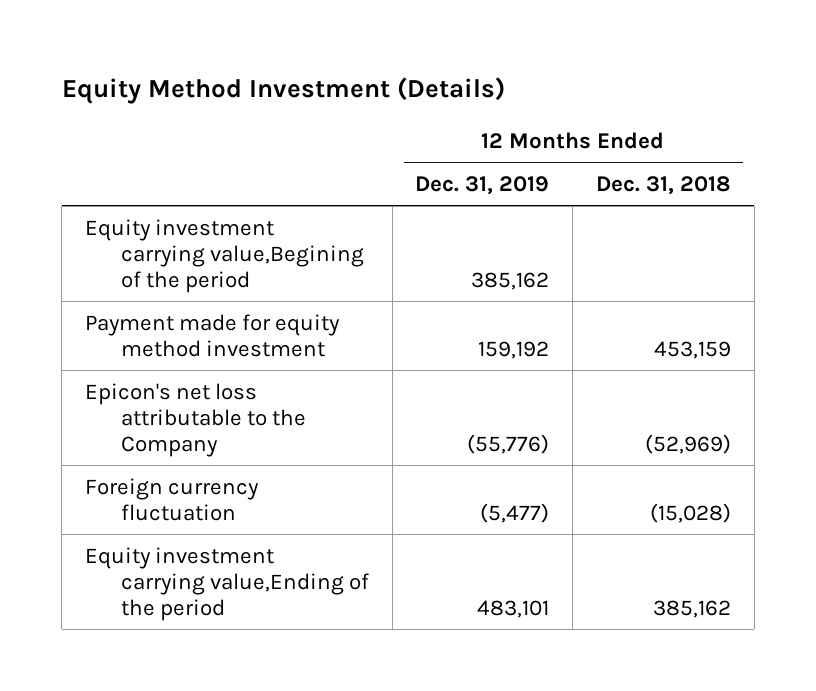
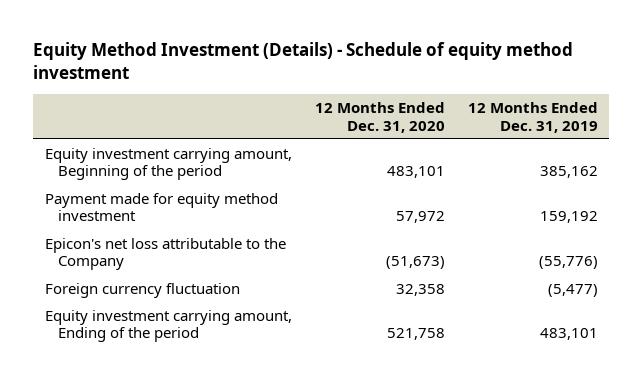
[61,76,505,104] Equity Method Investment (Details) -> [33,42,574,80] Equity Method Investment (Details) - Schedule of equity method investment
[596,175,732,195] Dec. 31, 2018 -> none
none -> [314,102,445,133] 12 Months Ended Dec. 31, 2020
[85,218,364,294] Equity investment carrying value,Begining of the period -> [44,147,292,181] Equity investment carrying amount, Beginning of the period
[85,546,369,622] Equity investment carrying value,Ending of the period -> [44,309,292,343] Equity investment carrying amount, Ending of the period

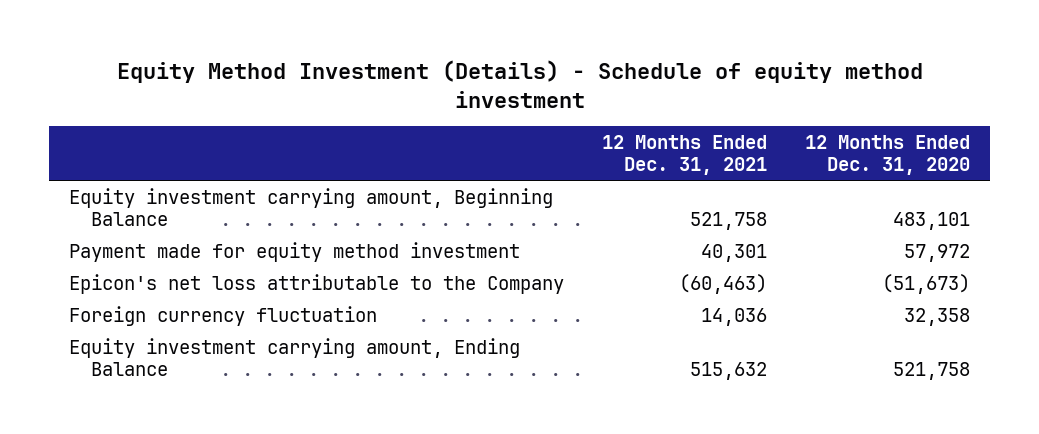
[467,102,598,133] 12 Months Ended Dec. 31, 2019 -> none
none -> [602,135,768,176] 12 Months Ended Dec. 31, 2021
[44,147,292,181] Equity investment carrying amount, Beginning of the period -> [68,187,553,226] Equity investment carrying amount, Beginning Balance
[44,309,292,343] Equity investment carrying amount, Ending of the period -> [68,337,520,376] Equity investment carrying amount, Ending Balance

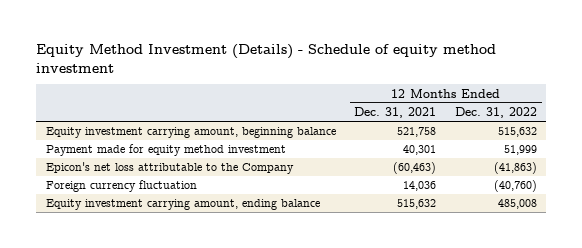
[805,135,971,176] 12 Months Ended Dec. 31, 2020 -> none
none -> [454,107,537,119] Dec. 31, 2022
[68,187,553,226] Equity investment carrying amount, Beginning Balance -> [45,127,336,139] Equity investment carrying amount, beginning balance
[68,337,520,376] Equity investment carrying amount, Ending Balance -> [45,199,320,211] Equity investment carrying amount, ending balance

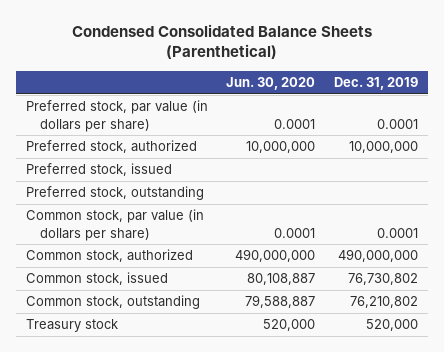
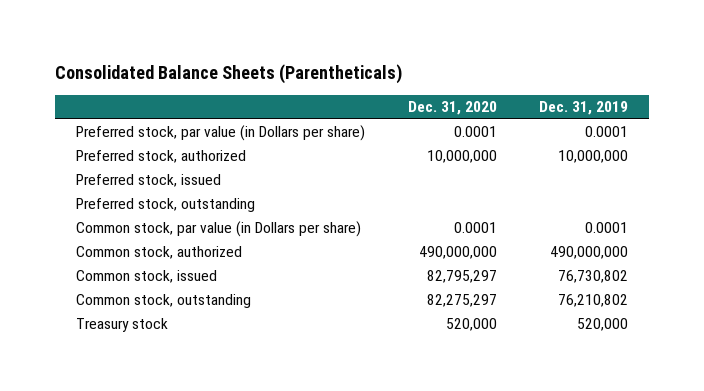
[71,23,372,60] Condensed Consolidated Balance Sheets (Parenthetical) -> [54,64,402,85] Consolidated Balance Sheets (Parentheticals)
[226,77,316,91] Jun. 30, 2020 -> none
none -> [407,101,497,116] Dec. 31, 2020
[25,100,208,132] Preferred stock, par value (in dollars per share) -> [76,125,366,142] Preferred stock, par value (in Dollars per share)
[25,209,204,241] Common stock, par value (in dollars per share) -> [76,221,362,238] Common stock, par value (in Dollars per share)

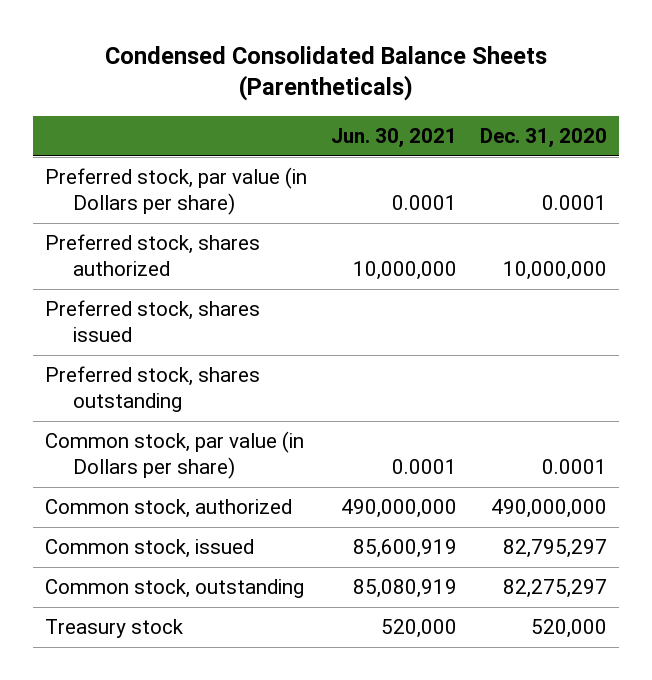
[54,64,402,85] Consolidated Balance Sheets (Parentheticals) -> [105,45,548,102] Condensed Consolidated Balance Sheets (Parentheticals)
[539,101,629,116] Dec. 31, 2019 -> none
none -> [330,127,457,148] Jun. 30, 2021
[76,150,247,164] Preferred stock, authorized -> [44,234,260,276] Preferred stock, shares authorized
[76,174,222,188] Preferred stock, issued -> [44,300,260,342] Preferred stock, shares issued
[76,198,256,213] Preferred stock, outstanding -> [44,366,260,412] Preferred stock, shares outstanding

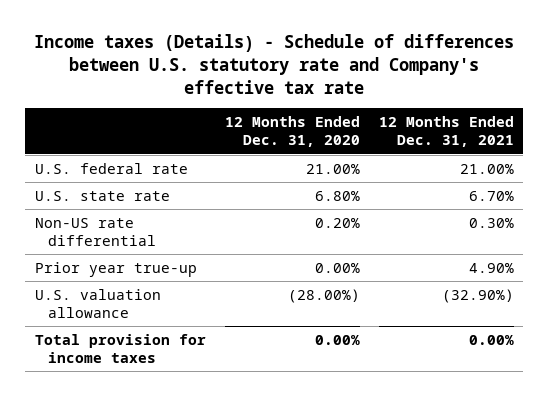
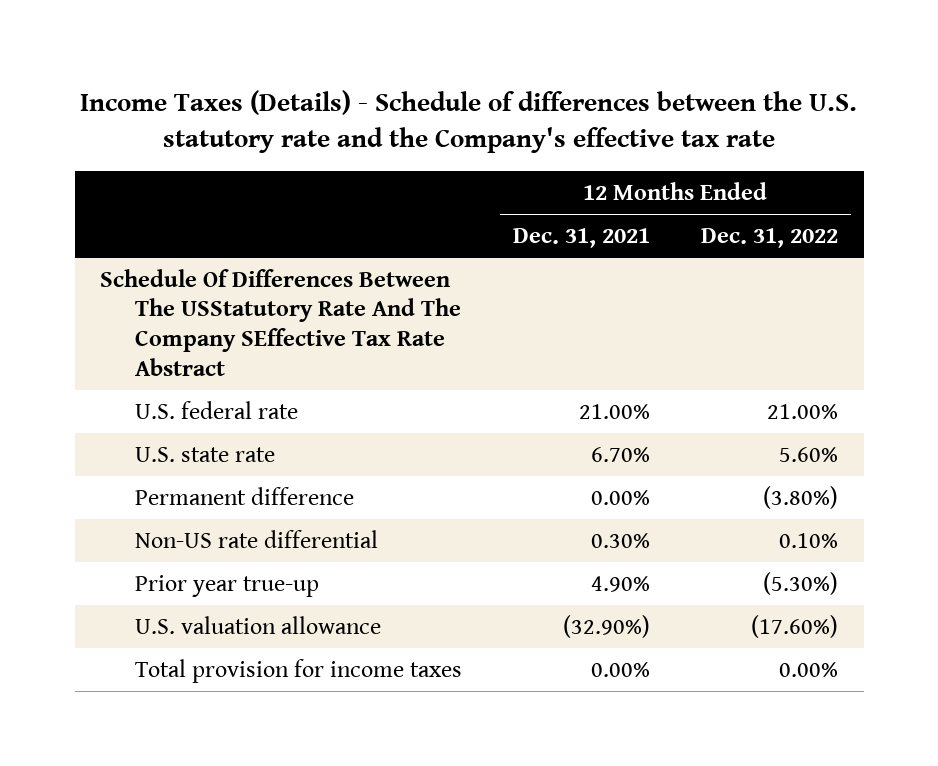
[34,34,515,94] Income taxes (Details) - Schedule of differences between U.S. statutory rate and Company's effective tax rate -> [80,90,858,154] Income Taxes (Details) - Schedule of differences between the U.S. statutory rate and the Company's effective tax rate
[224,115,360,148] 12 Months Ended Dec. 31, 2020 -> none
none -> [700,227,838,248] Dec. 31, 2022
none -> [100,268,461,376] Schedule Of Differences Between The USStatutory Rate And The Company SEffective Tax Rate Abstract
none -> [134,486,354,505] Permanent difference

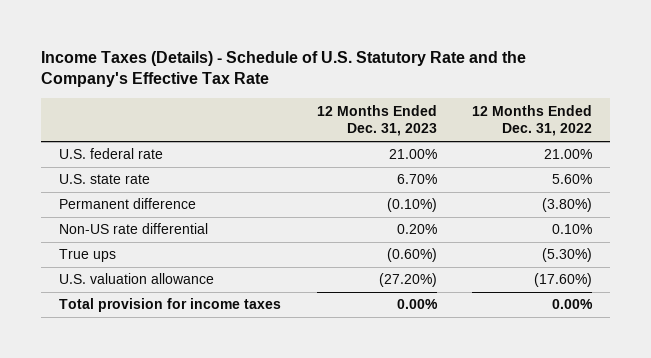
[80,90,858,154] Income Taxes (Details) - Schedule of differences between the U.S. statutory rate and the Company's effective tax rate -> [41,50,527,88] Income Taxes (Details) - Schedule of U.S. Statutory Rate and the Company's Effective Tax Rate
[512,227,650,248] Dec. 31, 2021 -> none
none -> [316,104,437,137] 12 Months Ended Dec. 31, 2023
[100,268,461,376] Schedule Of Differences Between The USStatutory Rate And The Company SEffective Tax Rate Abstract -> none
[134,574,319,597] Prior year true-up -> [59,249,117,263] True ups

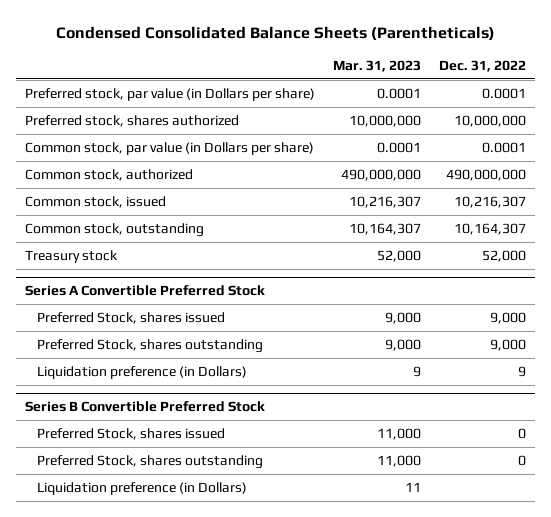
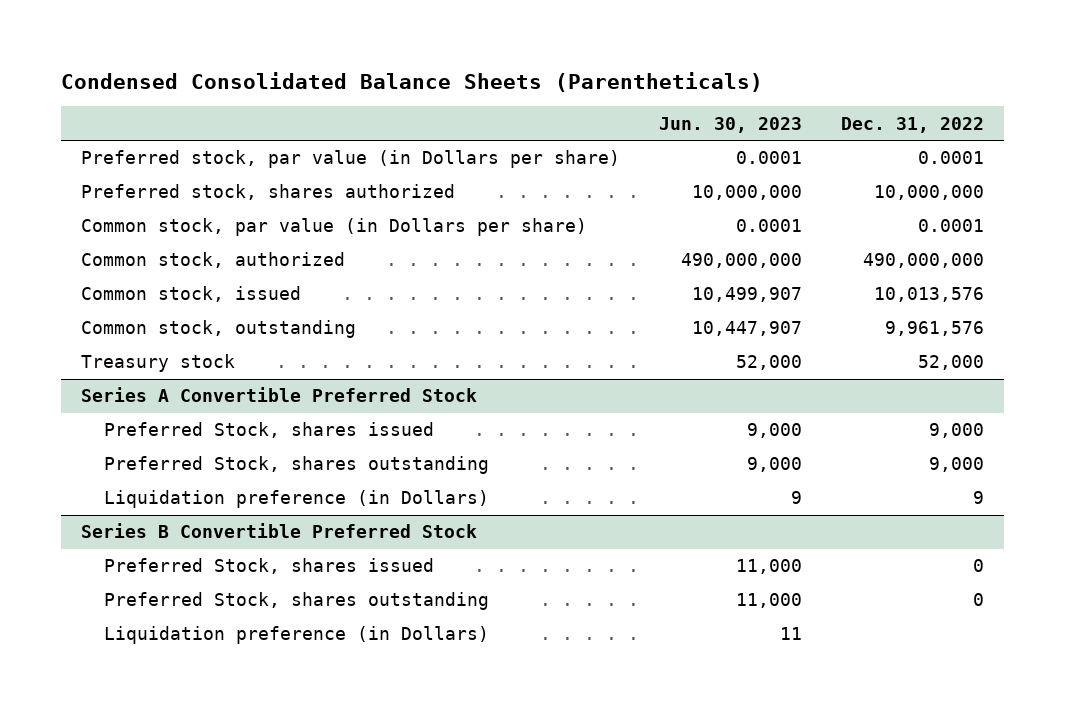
[333,59,422,72] Mar. 31, 2023 -> none
none -> [658,116,802,133] Jun. 30, 2023
[454,196,527,209] 10,216,307 -> [874,287,985,303] 10,013,576
[454,223,527,236] 10,164,307 -> [885,321,985,337] 9,961,576

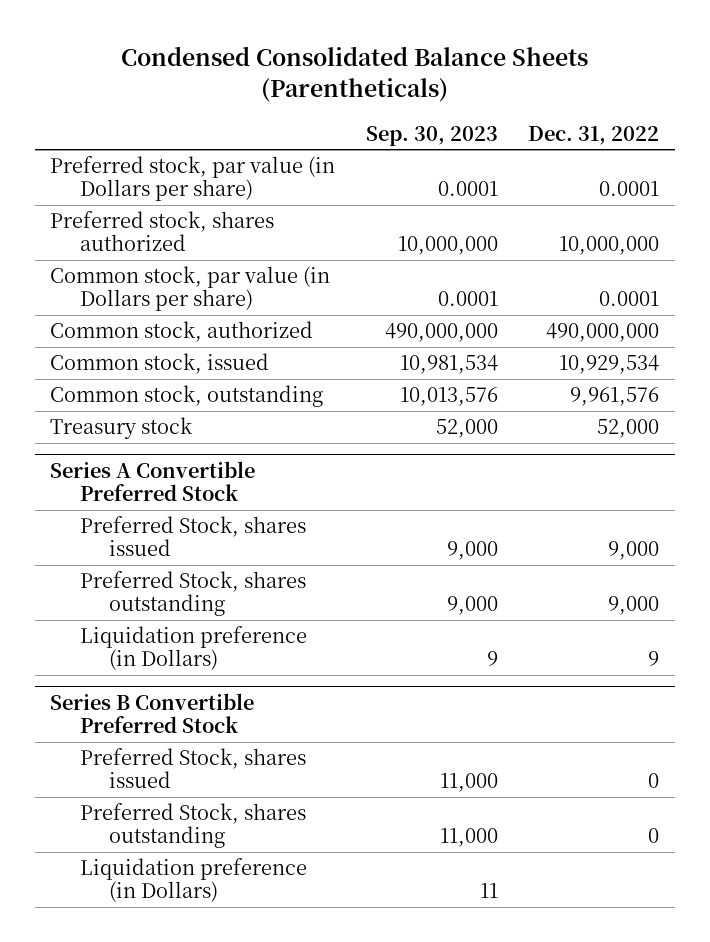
[658,116,802,133] Jun. 30, 2023 -> none
none -> [365,125,498,146] Sep. 30, 2023
[874,287,985,303] 10,013,576 -> [559,355,660,375] 10,929,534

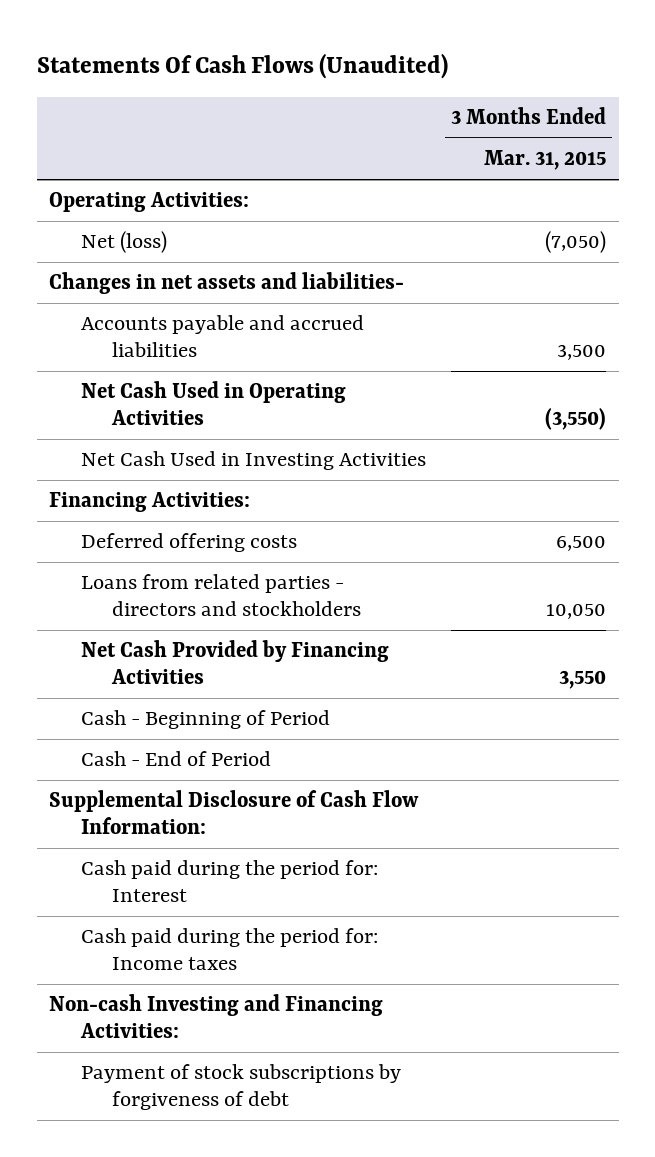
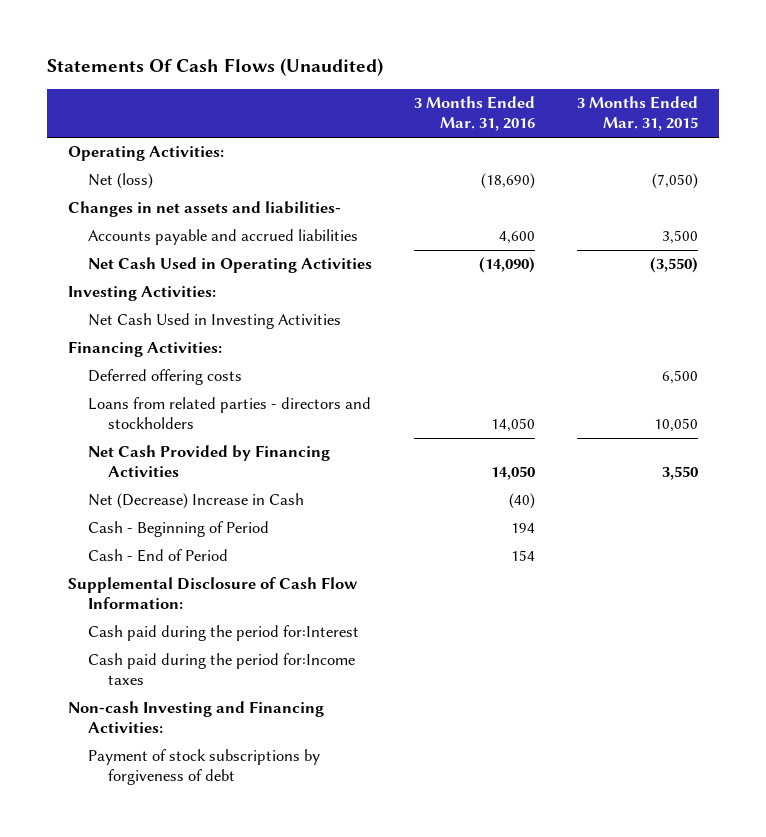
none -> [413,96,535,132] 3 Months Ended Mar. 31, 2016
none -> [67,286,216,302] Investing Activities:
none -> [88,493,305,510] Net (Decrease) Increase in Cash
[80,860,378,903] Cash paid during the period for: Interest -> [88,625,360,642] Cash paid during the period for:Interest
[80,928,378,971] Cash paid during the period for: Income taxes -> [88,653,356,686] Cash paid during the period for:Income taxes

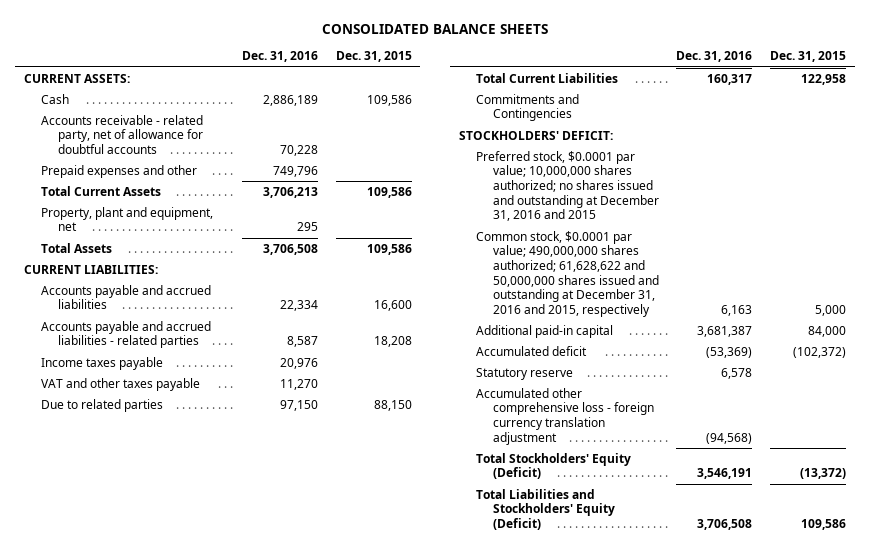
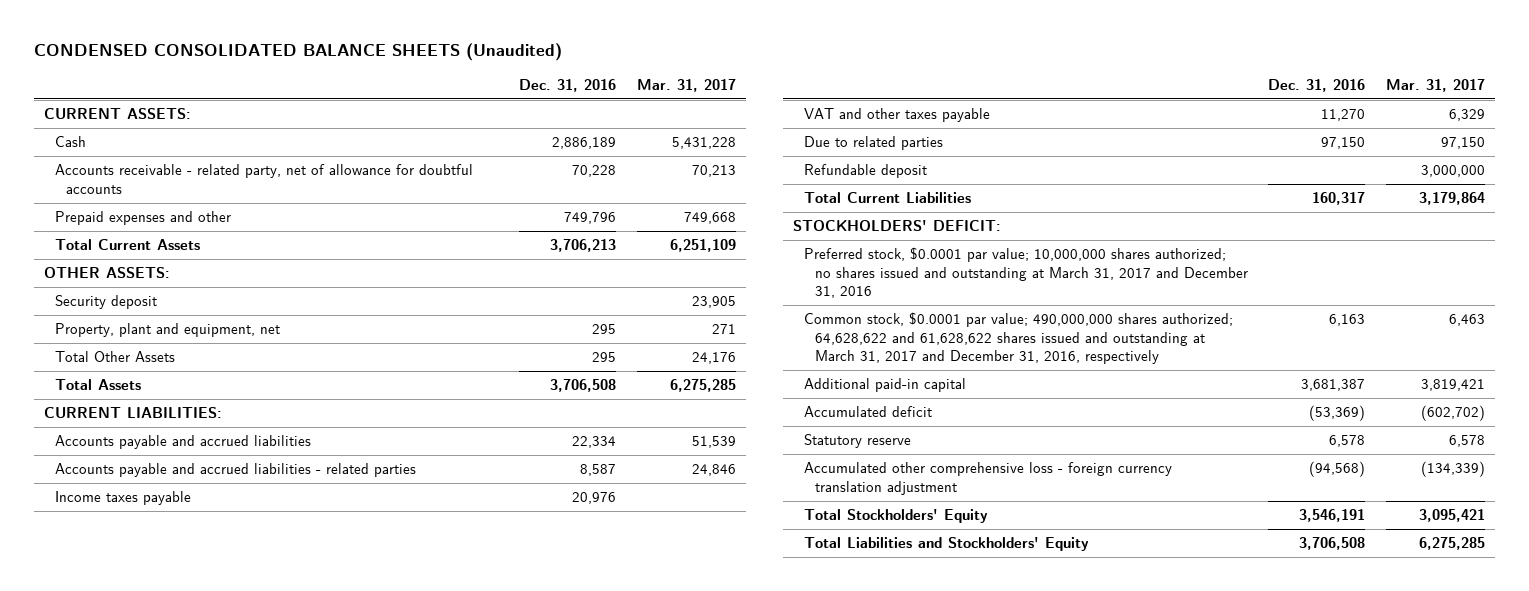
[322,23,549,34] CONSOLIDATED BALANCE SHEETS -> [33,43,562,62] CONDENSED CONSOLIDATED BALANCE SHEETS (Unaudited)
[335,51,412,63] Dec. 31, 2015 -> none
none -> [636,79,736,93] Mar. 31, 2017
none -> [44,267,171,279] OTHER ASSETS:
none -> [54,295,157,310] Security deposit
none -> [54,351,175,363] Total Other Assets
none -> [803,164,927,179] Refundable deposit
[475,93,579,122] Commitments and Contingencies -> none
[475,150,659,222] Preferred stock, $0.0001 par value; 10,000,000 shares authorized; no shares issued and outstanding at December 31, 2016 and 2015 -> [803,247,1248,299] Preferred stock, $0.0001 par value; 10,000,000 shares authorized; no shares issued and outstanding at March 31, 2017 and December 31, 2016
[475,230,659,317] Common stock, $0.0001 par value; 490,000,000 shares authorized; 61,628,622 and 50,000,000 shares issued and outstanding at December 31, 2016 and 2015, respectively -> [803,312,1233,365] Common stock, $0.0001 par value; 490,000,000 shares authorized; 64,628,622 and 61,628,622 shares issued and outstanding at March 31, 2017 and December 31, 2016, respectively
[475,452,631,480] Total Stockholders' Equity (Deficit) -> [803,509,988,524] Total Stockholders' Equity
[475,488,615,531] Total Liabilities and Stockholders' Equity (Deficit) -> [803,537,1089,552] Total Liabilities and Stockholders' Equity

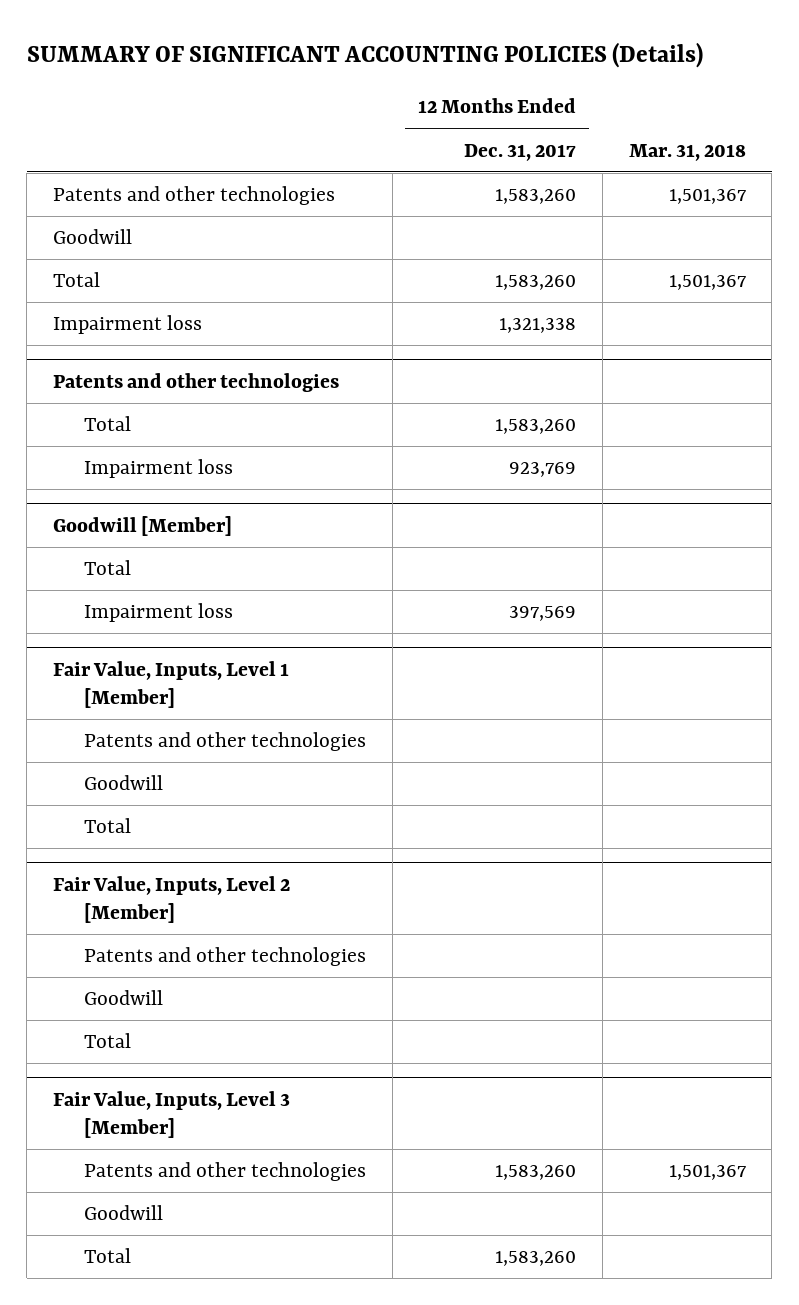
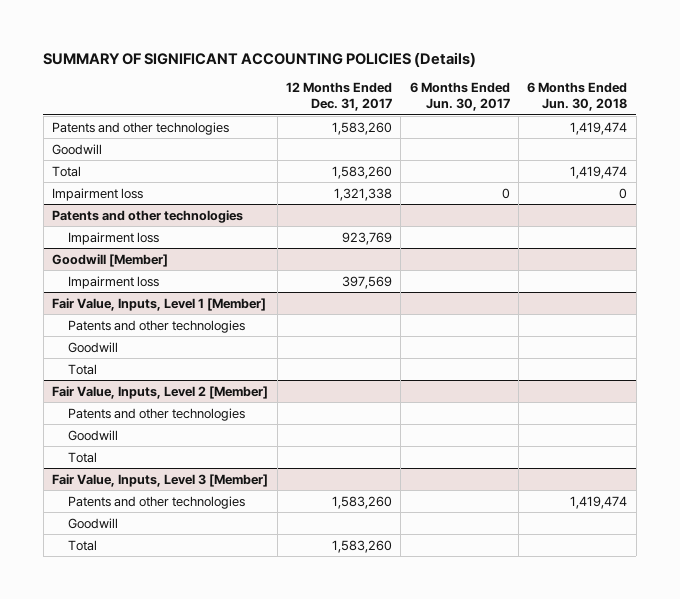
[628,143,746,161] Mar. 31, 2018 -> none
none -> [409,82,510,112] 6 Months Ended Jun. 30, 2017
none -> [527,82,628,112] 6 Months Ended Jun. 30, 2018
[83,416,131,432] Total -> none
[83,560,131,576] Total -> none

